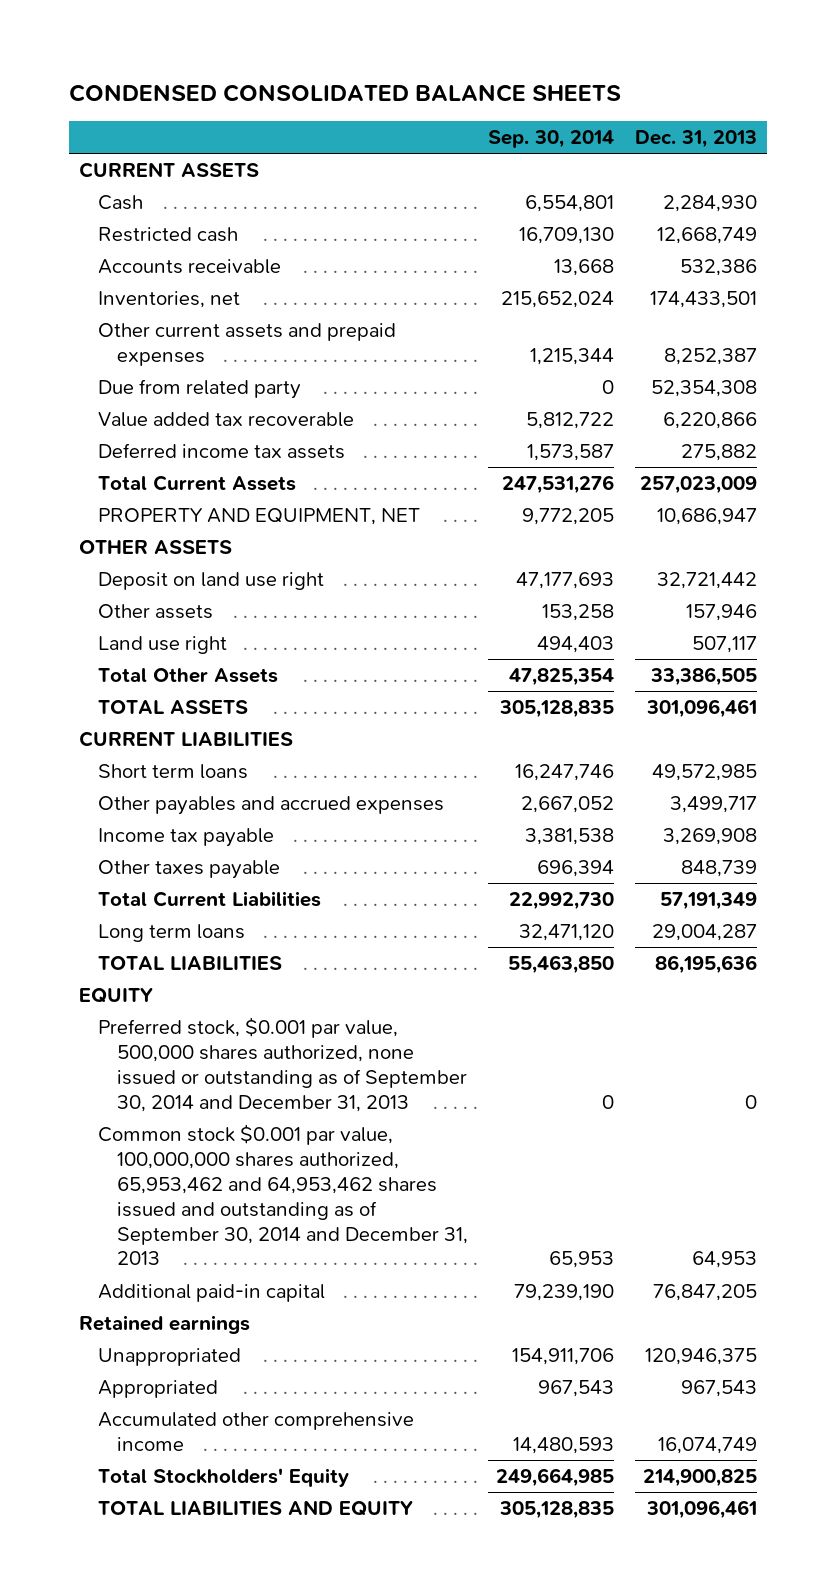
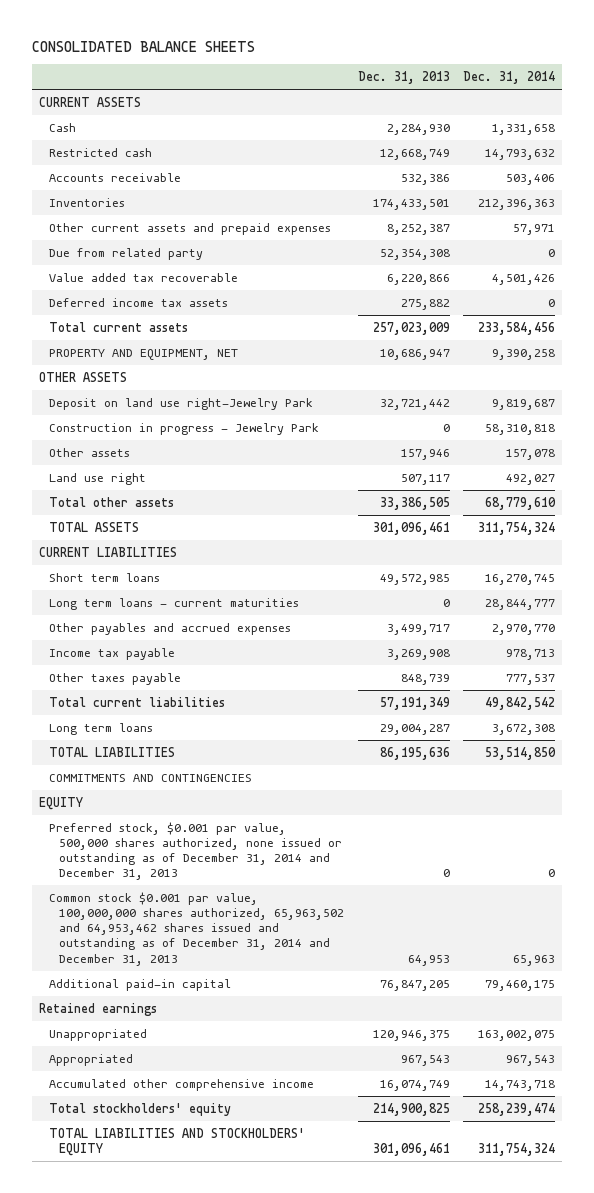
[69,83,622,102] CONDENSED CONSOLIDATED BALANCE SHEETS -> [32,40,256,52] CONSOLIDATED BALANCE SHEETS
[488,129,615,148] Sep. 30, 2014 -> none
none -> [463,71,556,85] Dec. 31, 2014
[98,291,241,309] Inventories, net -> [49,197,126,207] Inventories
[98,475,297,492] Total Current Assets -> [49,321,189,332] Total current assets
[98,572,325,591] Deposit on land use right -> [49,397,314,410] Deposit on land use right-Jewelry Park
none -> [49,422,320,435] Construction in progress - Jewelry Park
[98,668,279,684] Total Other Assets -> [49,496,175,507] Total other assets
none -> [49,597,300,610] Long term loans - current maturities
[98,891,322,908] Total Current Liabilities -> [49,696,226,707] Total current liabilities
none -> [49,773,253,782] COMMITMENTS AND CONTINGENCIES
[98,1017,467,1112] Preferred stock, $0.001 par value, 500,000 shares authorized, none issued or outstanding as of September 30, 2014 and December 31, 2013 -> [49,821,343,881] Preferred stock, $0.001 par value, 500,000 shares authorized, none issued or outstanding as of December 31, 2014 and December 31, 2013
[98,1124,468,1266] Common stock $0.001 par value, 100,000,000 shares authorized, 65,953,462 and 64,953,462 shares issued and outstanding as of September 30, 2014 and December 31, 2013 -> [49,891,345,966] Common stock $0.001 par value, 100,000,000 shares authorized, 65,963,502 and 64,953,462 shares issued and outstanding as of December 31, 2014 and December 31, 2013
[98,1468,350,1488] Total Stockholders' Equity -> [49,1102,232,1116] Total stockholders' equity
[98,1500,414,1517] TOTAL LIABILITIES AND EQUITY -> [49,1127,306,1156] TOTAL LIABILITIES AND STOCKHOLDERS' EQUITY

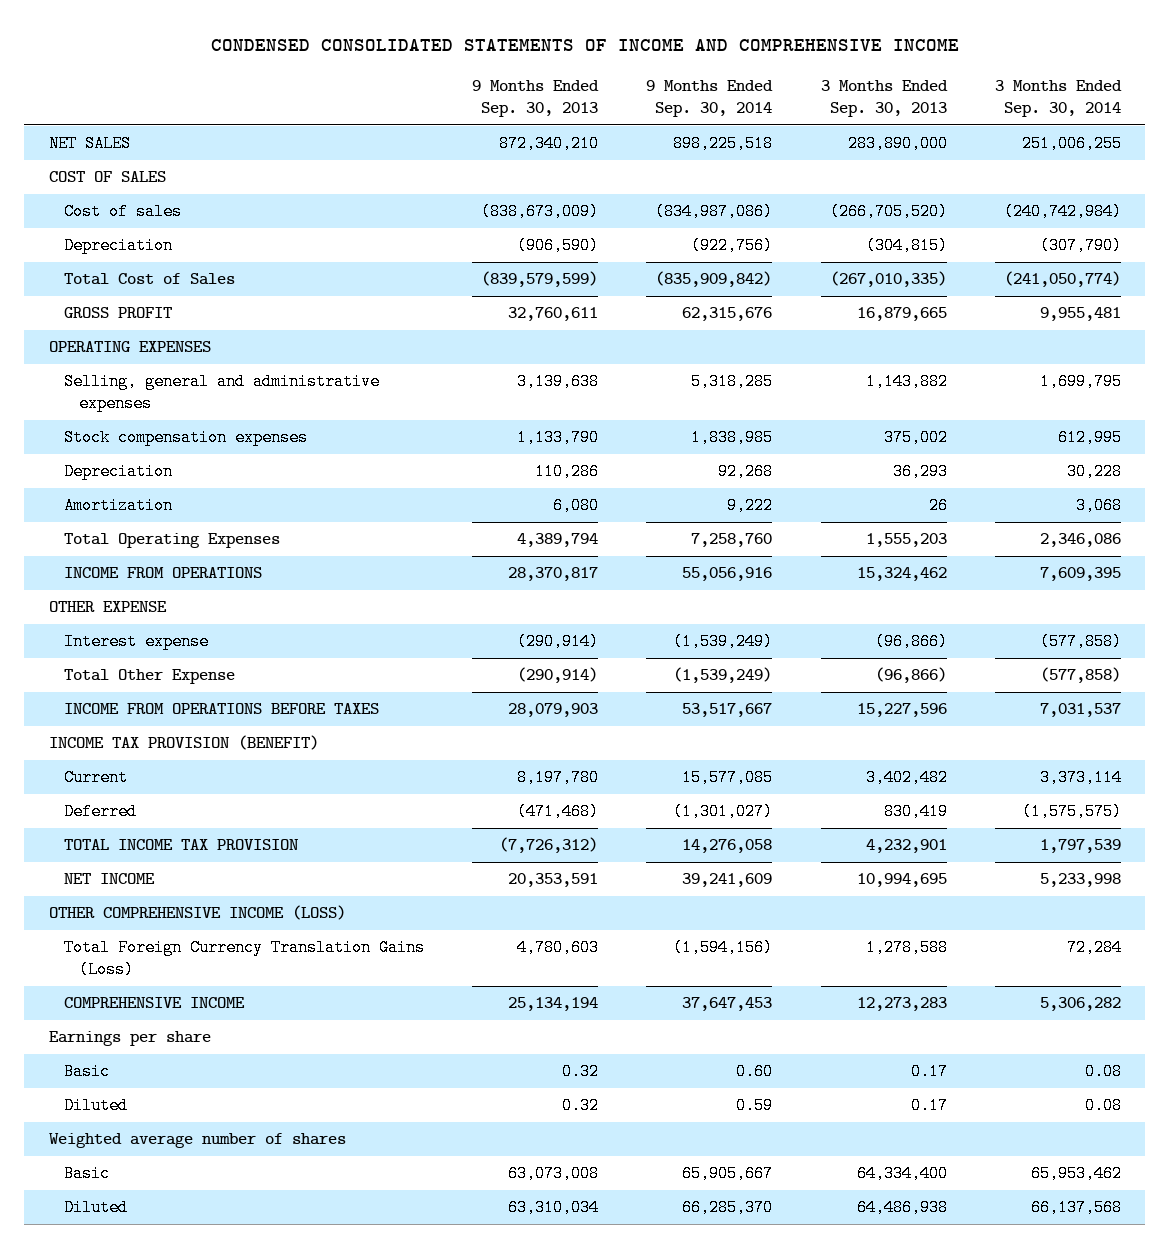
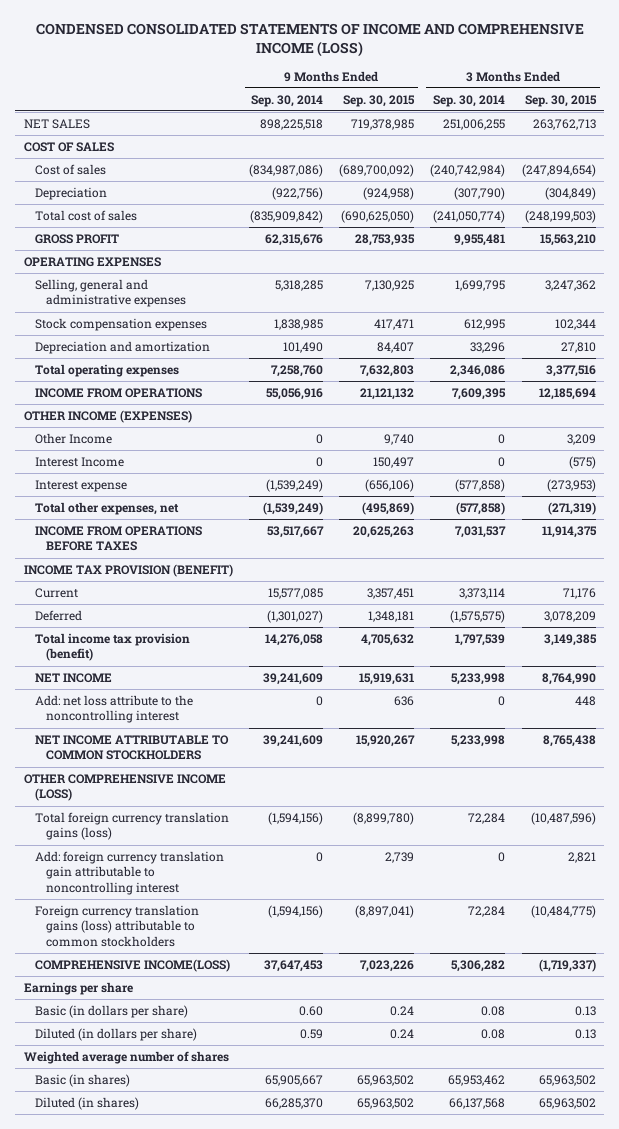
[210,39,959,52] CONDENSED CONSOLIDATED STATEMENTS OF INCOME AND COMPREHENSIVE INCOME -> [35,22,584,57] CONDENSED CONSOLIDATED STATEMENTS OF INCOME AND COMPREHENSIVE INCOME (LOSS)
[471,80,599,117] 9 Months Ended Sep. 30, 2013 -> none
[820,80,948,117] 3 Months Ended Sep. 30, 2013 -> none
none -> [343,94,416,107] Sep. 30, 2015
none -> [524,94,597,107] Sep. 30, 2015
[63,273,235,286] Total Cost of Sales -> [34,209,137,221] Total cost of sales
[63,497,173,515] Amortization -> none
[63,463,173,481] Depreciation -> [34,340,210,354] Depreciation and amortization
[718,463,774,481] 92,268 -> [282,341,323,353] 101,490
[1066,463,1122,481] 30,228 -> [470,341,506,353] 33,296
[63,533,280,549] Total Operating Expenses -> [34,363,179,377] Total operating expenses
[48,601,167,613] OTHER EXPENSE -> [23,409,192,423] OTHER INCOME (EXPENSES)
none -> [34,432,112,444] Other Income
none -> [34,456,124,467] Interest Income
[63,669,235,685] Total Other Expense -> [34,501,179,515] Total other expenses, net
[63,839,299,851] TOTAL INCOME TAX PROVISION -> [34,632,190,662] Total income tax provision (benefit)
none -> [34,694,193,724] Add: net loss attribute to the noncontrolling interest
none -> [34,734,229,761] NET INCOME ATTRIBUTABLE TO COMMON STOCKHOLDERS
[63,939,425,979] Total Foreign Currency Translation Gains (Loss) -> [34,811,229,841] Total foreign currency translation gains (loss)
none -> [34,850,224,895] Add: foreign currency translation gain attributable to noncontrolling interest
none -> [34,904,199,947] Foreign currency translation gains (loss) attributable to common stockholders
[63,997,245,1009] COMPREHENSIVE INCOME -> [34,958,230,972] COMPREHENSIVE INCOME(LOSS)
[63,1063,110,1081] Basic -> [34,1004,188,1018] Basic (in dollars per share)
[63,1097,128,1115] Diluted -> [34,1027,197,1041] Diluted (in dollars per share)
[63,1165,110,1183] Basic -> [34,1073,130,1087] Basic (in shares)
[63,1199,128,1217] Diluted -> [34,1096,139,1110] Diluted (in shares)

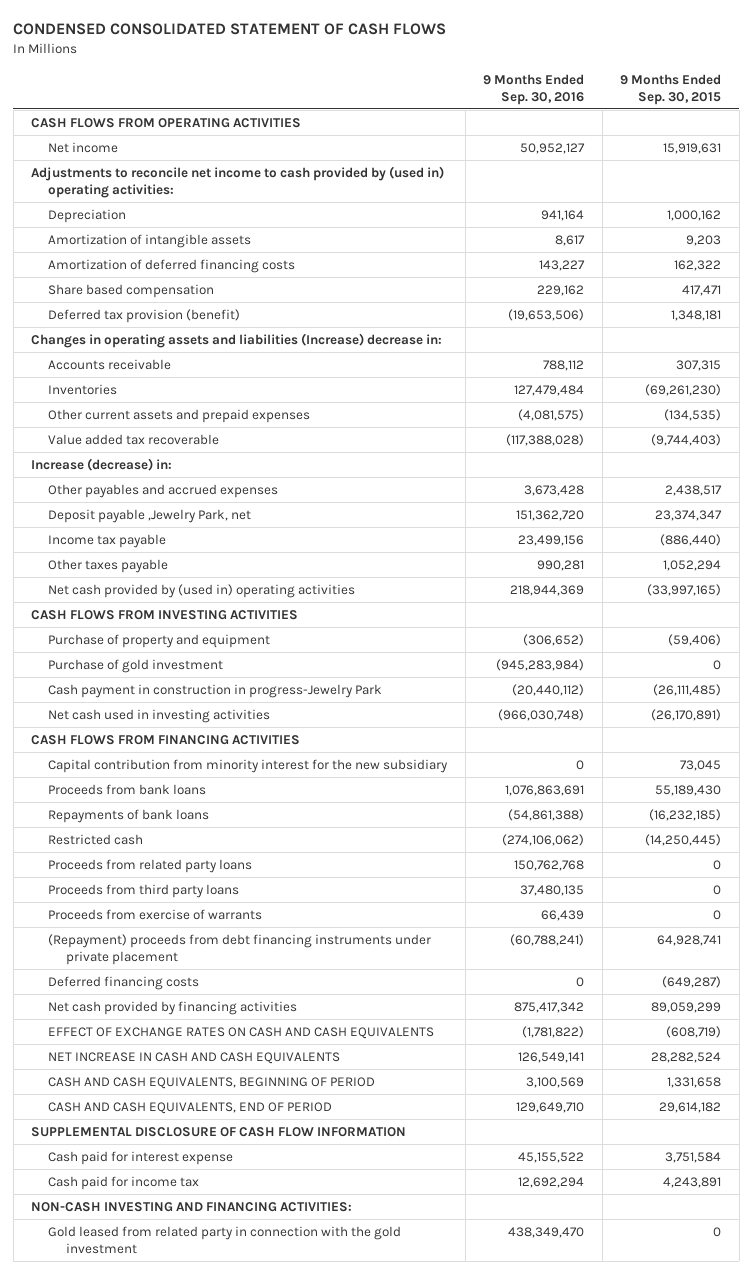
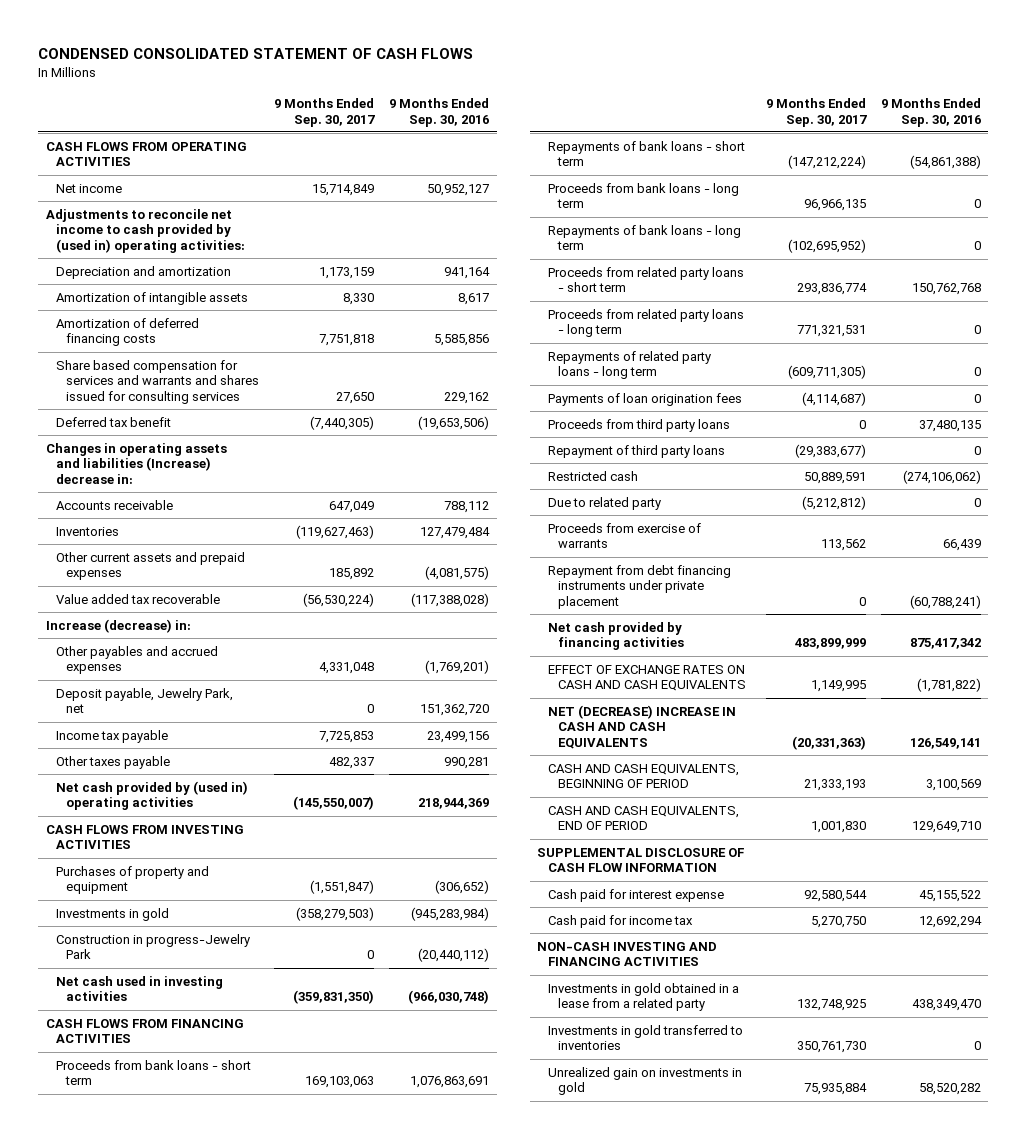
[620,73,722,105] 9 Months Ended Sep. 30, 2015 -> none
none -> [274,97,376,127] 9 Months Ended Sep. 30, 2017
[48,208,127,223] Depreciation -> [56,265,232,279] Depreciation and amortization
[539,259,586,271] 143,227 -> [434,334,490,347] 5,585,856
[48,283,215,298] Share based compensation -> [56,359,260,405] Share based compensation for services and warrants and shares issued for consulting services
[48,308,241,323] Deferred tax provision (benefit) -> [56,416,172,427] Deferred tax benefit
[524,484,585,496] 3,673,428 -> [425,660,490,675] (1,769,201)
[48,508,252,523] Deposit payable ,Jewelry Park, net -> [56,687,234,714] Deposit payable, Jewelry Park, net
[48,633,271,648] Purchase of property and equipment -> [56,865,210,895] Purchases of property and equipment
[48,658,224,673] Purchase of gold investment -> [56,907,170,921] Investments in gold
[48,683,383,698] Cash payment in construction in progress-Jewelry Park -> [56,933,251,960] Construction in progress-Jewelry Park
[48,758,449,773] Capital contribution from minority interest for the new subsidiary -> none
[48,783,207,795] Proceeds from bank loans -> [56,1059,252,1086] Proceeds from bank loans - short term
[48,808,210,823] Repayments of bank loans -> [547,140,745,167] Repayments of bank loans - short term
none -> [547,182,739,209] Proceeds from bank loans - long term
none -> [547,224,741,251] Repayments of bank loans - long term
[48,858,253,873] Proceeds from related party loans -> [547,266,744,293] Proceeds from related party loans - short term
none -> [547,308,744,338] Proceeds from related party loans - long term
none -> [547,350,711,380] Repayments of related party loans - long term
none -> [547,392,742,406] Payments of loan origination fees
none -> [547,444,725,458] Repayment of third party loans
[48,833,144,845] Restricted cash -> [547,470,638,481] Restricted cash
none -> [547,496,661,510] Due to related party
[48,975,200,990] Deferred financing costs -> none
[48,933,432,965] (Repayment) proceeds from debt financing instruments under private placement -> [547,564,731,610] Repayment from debt financing instruments under private placement
[48,1051,341,1064] NET INCREASE IN CASH AND CASH EQUIVALENTS -> [547,704,736,750] NET (DECREASE) INCREASE IN CASH AND CASH EQUIVALENTS
[31,1201,353,1212] NON-CASH INVESTING AND FINANCING ACTIVITIES: -> [537,941,718,967] NON-CASH INVESTING AND FINANCING ACTIVITIES
[48,1225,402,1254] Gold leased from related party in connection with the gold investment -> [547,982,739,1012] Investments in gold obtained in a lease from a related party
none -> [547,1024,743,1051] Investments in gold transferred to inventories
none -> [547,1066,742,1096] Unrealized gain on investments in gold

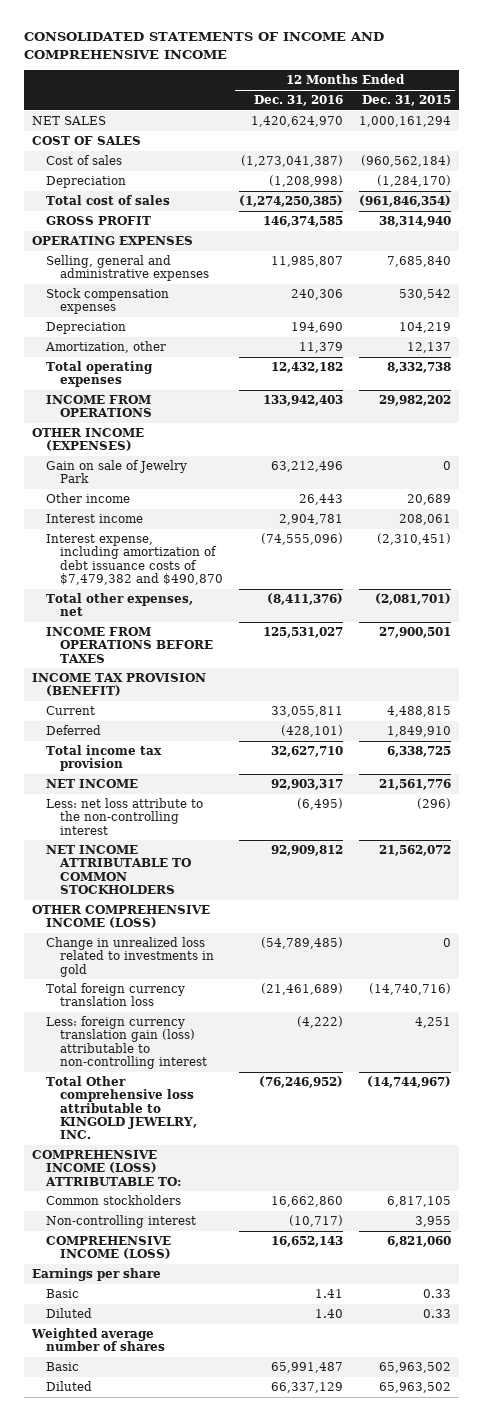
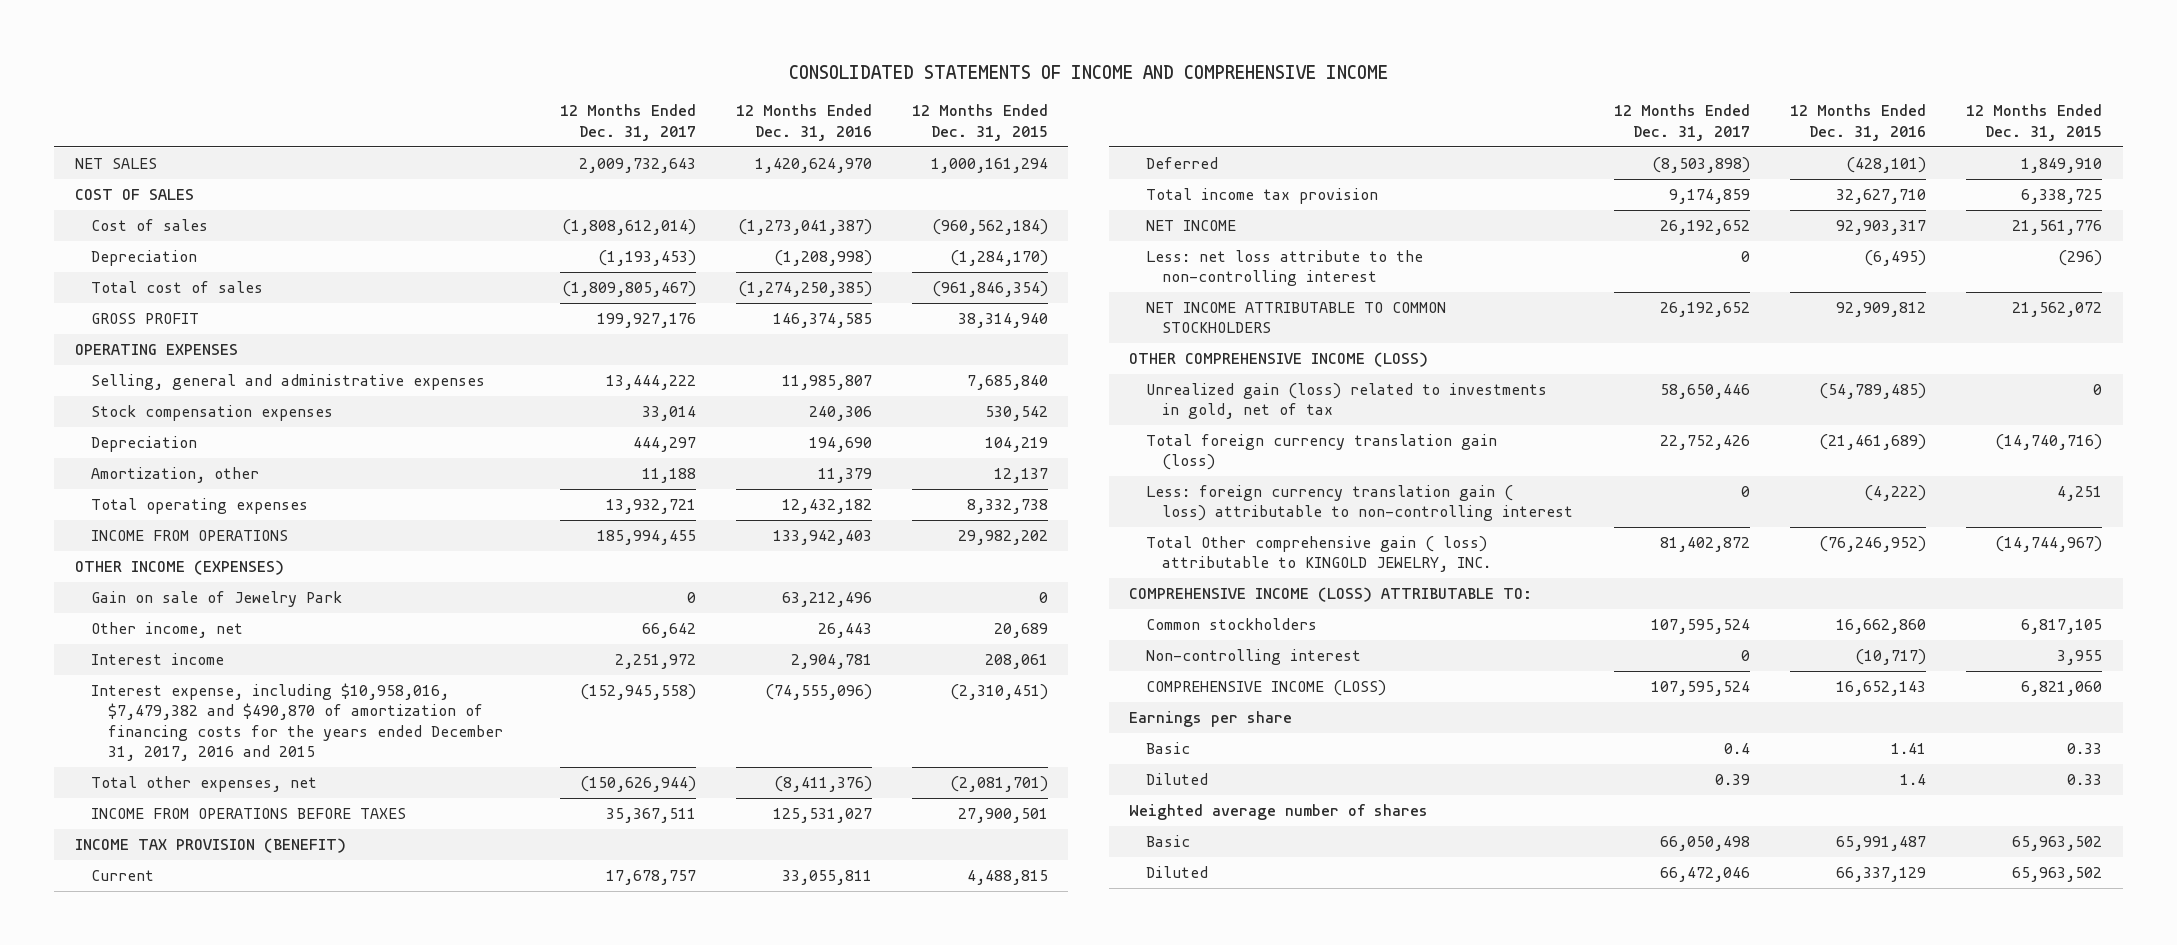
none -> [559,104,696,141] 12 Months Ended Dec. 31, 2017
[45,492,130,503] Other income -> [91,621,244,638] Other income, net
[45,533,223,585] Interest expense, including amortization of debt issuance costs of $7,479,382 and $490,870 -> [91,682,504,761] Interest expense, including $10,958,016, $7,479,382 and $490,870 of amortization of financing costs for the years ended December 31, 2017, 2016 and 2015
[45,936,214,977] Change in unrealized loss related to investments in gold -> [1145,382,1547,420] Unrealized gain (loss) related to investments in gold, net of tax
[45,982,185,1007] Total foreign currency translation loss -> [1145,433,1497,471] Total foreign currency translation gain (loss)
[45,1015,207,1069] Less: foreign currency translation gain (loss) attributable to non-controlling interest -> [1145,484,1574,522] Less: foreign currency translation gain ( loss) attributable to non-controlling interest
[45,1075,197,1140] Total Other comprehensive loss attributable to KINGOLD JEWELRY, INC. -> [1145,535,1492,573] Total Other comprehensive gain ( loss) attributable to KINGOLD JEWELRY, INC.
[314,1308,343,1318] 1.40 -> [1900,773,1927,785] 1.4

